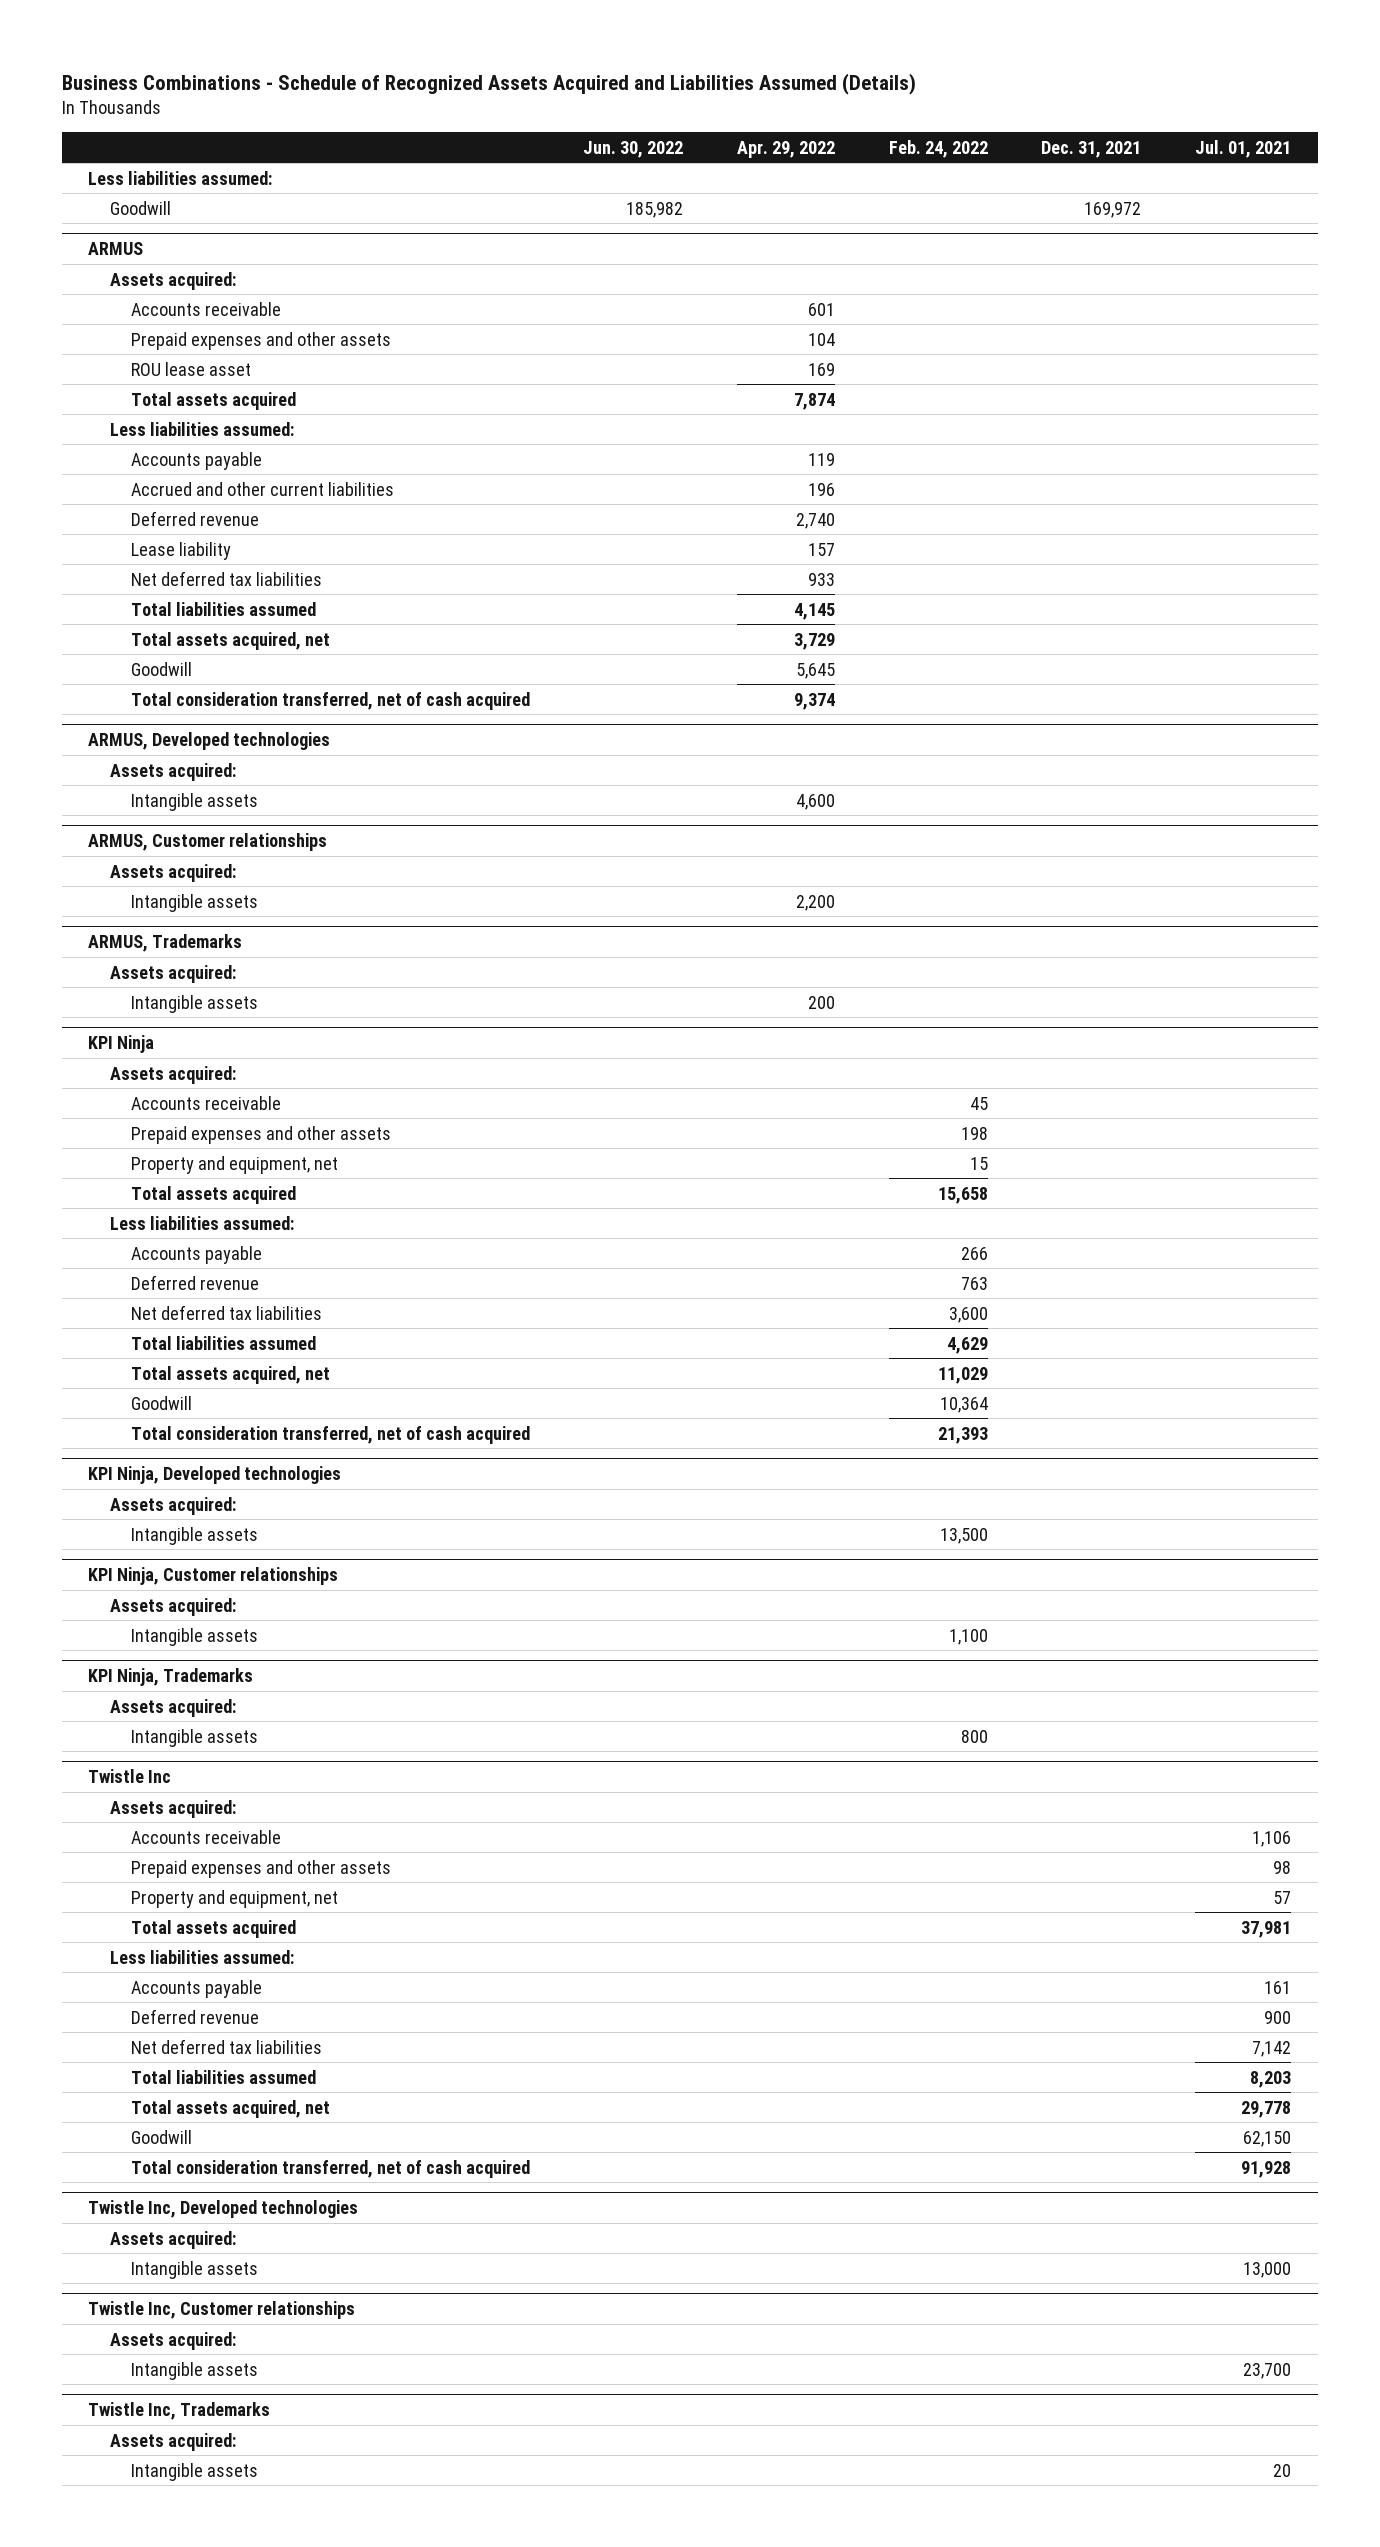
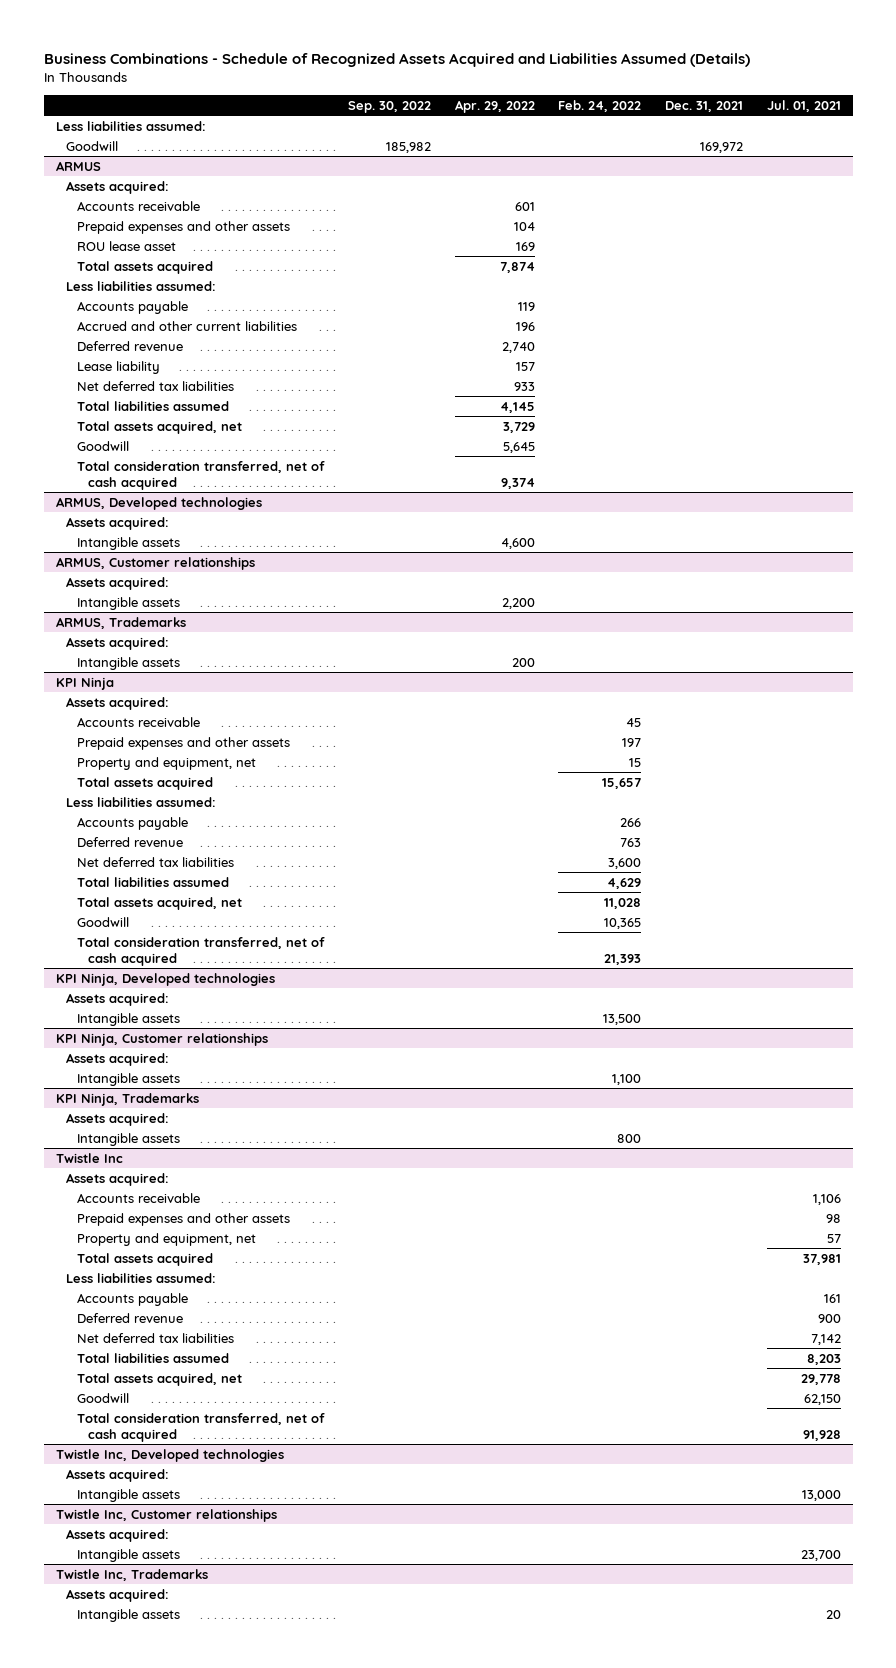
[583,140,684,158] Jun. 30, 2022 -> none
none -> [347,101,431,114] Sep. 30, 2022
[960,1126,988,1140] 198 -> [622,737,642,747] 197
[937,1186,988,1204] 15,658 -> [602,777,642,789] 15,657
[937,1366,988,1384] 11,029 -> [604,897,642,909] 11,028
[939,1396,988,1413] 10,364 -> [604,917,642,929] 10,365

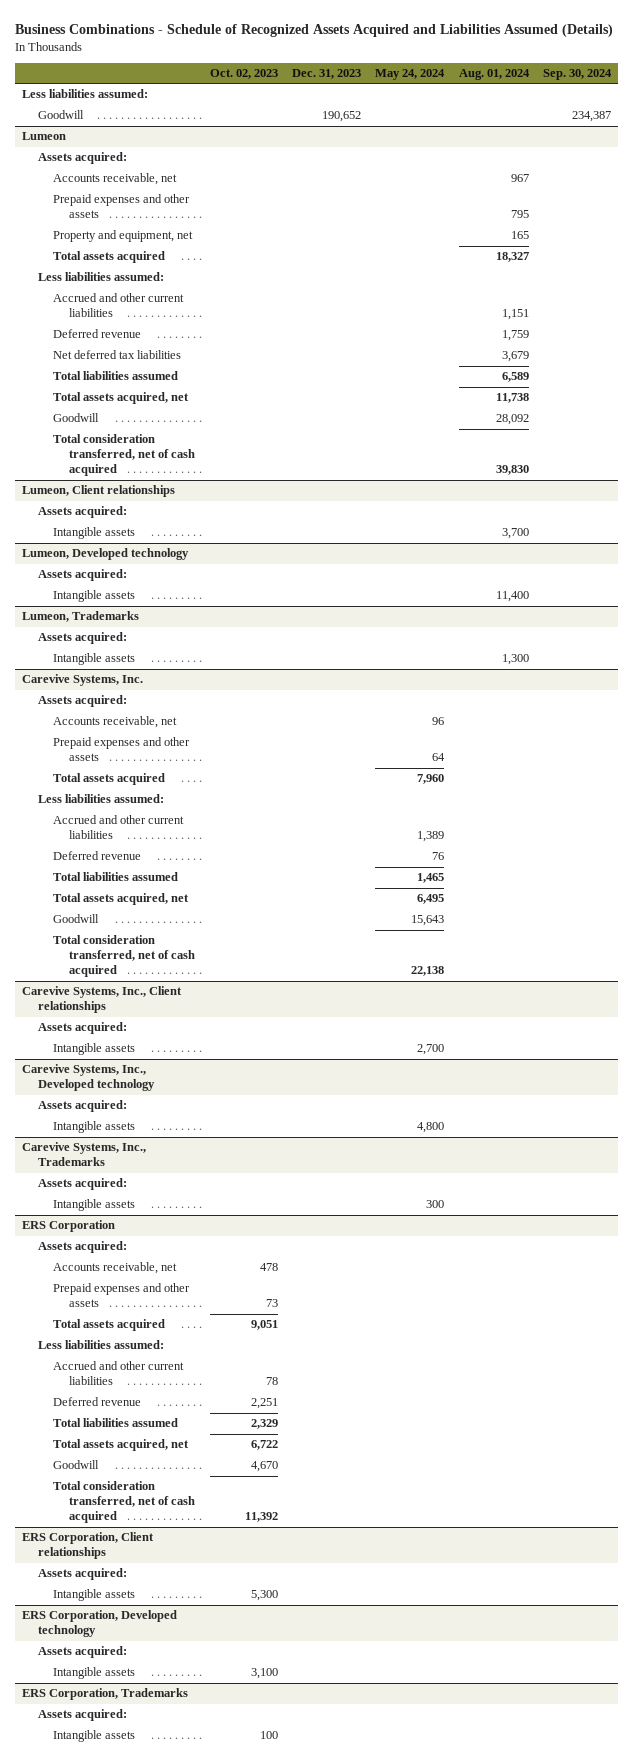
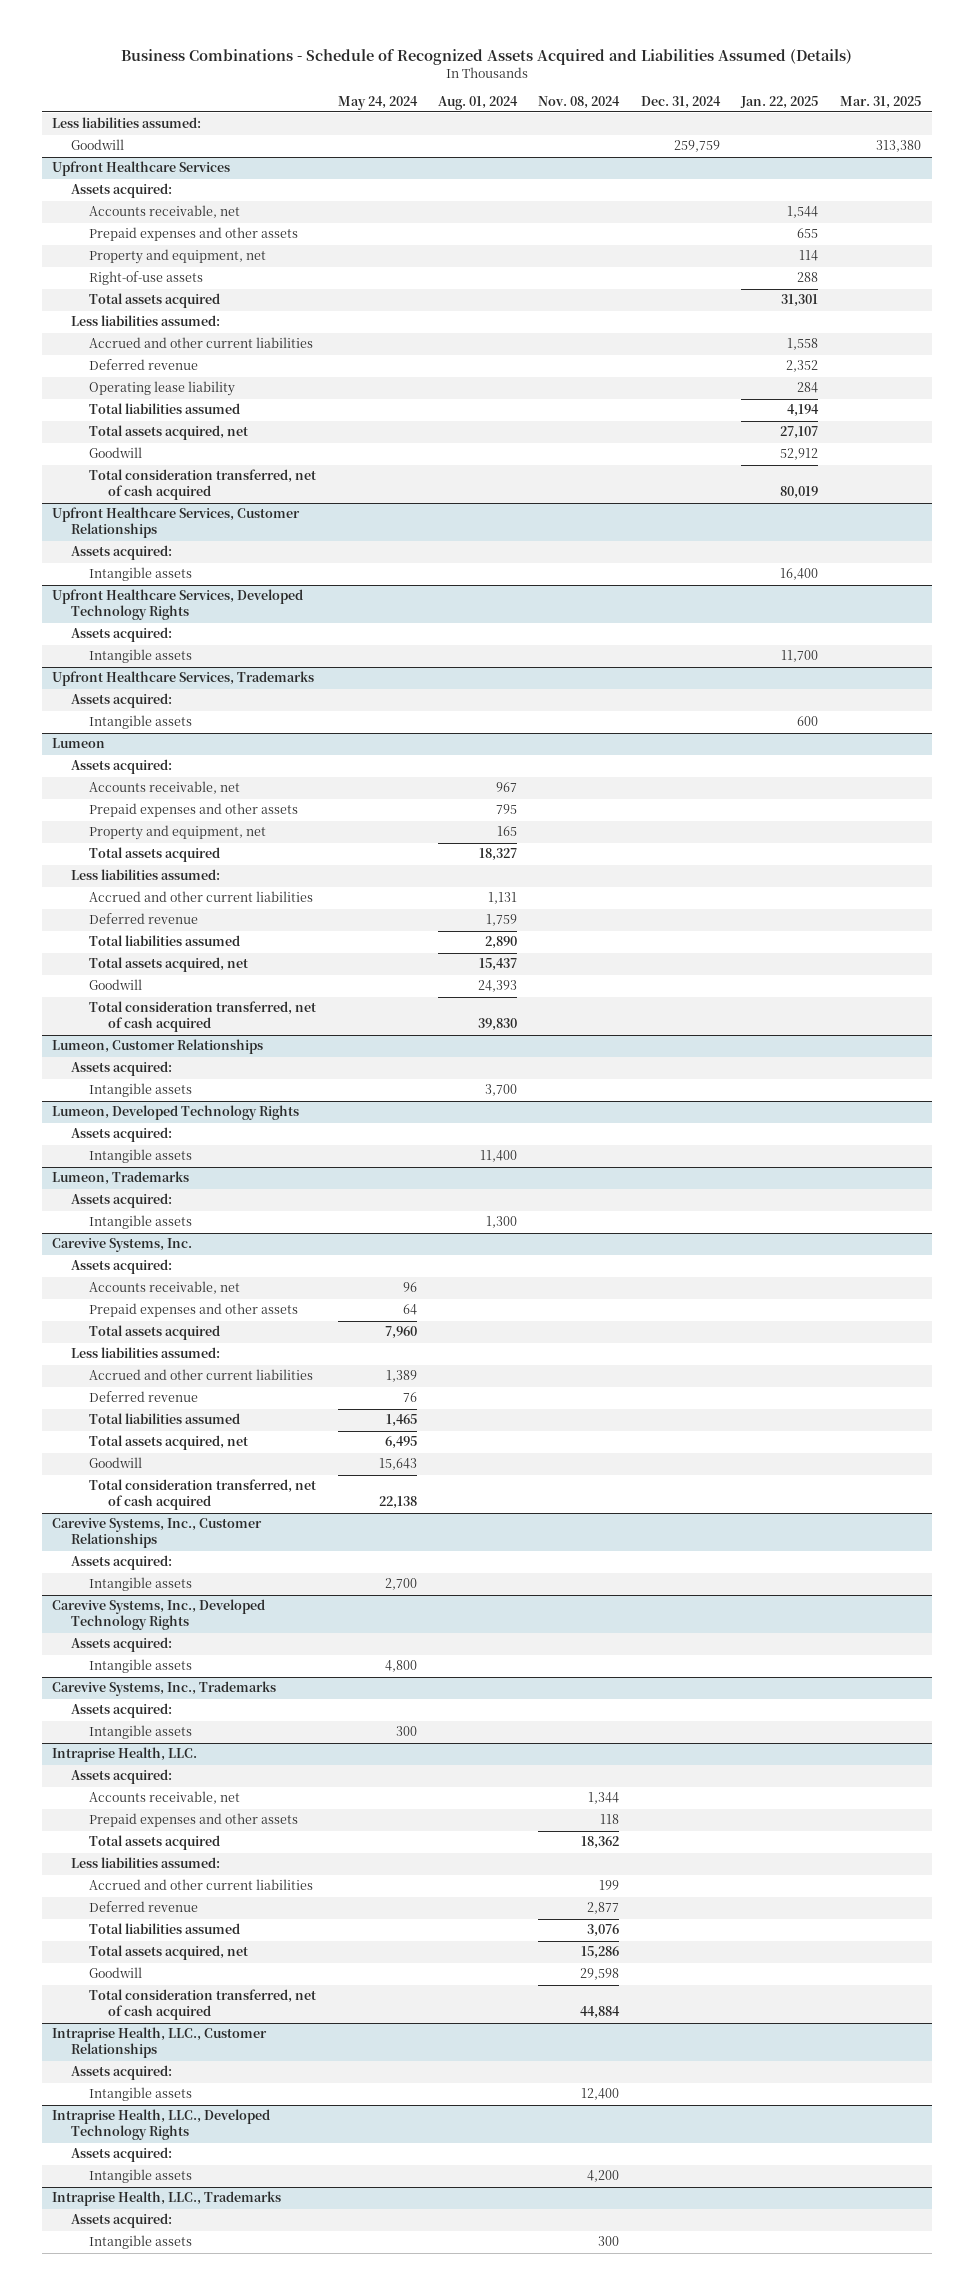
[209,69,278,80] Oct. 02, 2023 -> none
[291,69,361,80] Dec. 31, 2023 -> none
[543,69,613,81] Sep. 30, 2024 -> none
none -> [538,95,621,109] Nov. 08, 2024
none -> [640,95,721,109] Dec. 31, 2024
none -> [740,95,819,109] Jan. 22, 2025
none -> [839,95,921,109] Mar. 31, 2025
none -> [52,161,231,177] Upfront Healthcare Services
none -> [70,183,172,199] Assets acquired:
none -> [89,205,241,219] Accounts receivable, net
none -> [89,227,299,242] Prepaid expenses and other assets
none -> [89,249,267,265] Property and equipment, net
none -> [89,271,204,286] Right-of-use assets
none -> [89,293,221,309] Total assets acquired
none -> [70,315,220,327] Less liabilities assumed:
none -> [89,337,314,349] Accrued and other current liabilities
none -> [89,359,199,371] Deferred revenue
none -> [89,381,236,397] Operating lease liability
none -> [89,403,241,415] Total liabilities assumed
none -> [89,425,249,441] Total assets acquired, net
none -> [89,447,143,459] Goodwill
none -> [89,469,317,501] Total consideration transferred, net of cash acquired
none -> [52,507,301,539] Upfront Healthcare Services, Customer Relationships
none -> [70,545,172,561] Assets acquired:
none -> [89,567,193,582] Intangible assets
none -> [52,589,304,621] Upfront Healthcare Services, Developed Technology Rights
none -> [70,627,172,643] Assets acquired:
none -> [89,649,193,664] Intangible assets
none -> [52,671,315,687] Upfront Healthcare Services, Trademarks
none -> [70,693,172,709] Assets acquired:
none -> [89,715,193,730] Intangible assets
[501,309,529,321] 1,151 -> [488,892,518,905] 1,131
[53,350,182,360] Net deferred tax liabilities -> none
[501,372,529,383] 6,589 -> [485,936,518,950] 2,890
[495,393,529,404] 11,738 -> [479,958,518,972] 15,437
[495,414,529,426] 28,092 -> [478,980,518,993] 24,393
[21,485,175,498] Lumeon, Client relationships -> [52,1039,264,1055] Lumeon, Customer Relationships
[21,548,189,561] Lumeon, Developed technology -> [52,1105,300,1121] Lumeon, Developed Technology Rights
[21,986,182,1014] Carevive Systems, Inc., Client relationships -> [52,1518,263,1549] Carevive Systems, Inc., Customer Relationships
[21,1064,155,1092] Carevive Systems, Inc., Developed technology -> [52,1599,266,1631] Carevive Systems, Inc., Developed Technology Rights
[21,1220,115,1233] ERS Corporation -> none
[37,1241,127,1254] Assets acquired: -> none
[53,1262,178,1275] Accounts receivable, net -> none
[53,1283,191,1308] Prepaid expenses and other assets -> none
[53,1319,166,1332] Total assets acquired -> none
[37,1340,164,1350] Less liabilities assumed: -> none
[53,1361,185,1386] Accrued and other current liabilities -> none
[53,1397,142,1407] Deferred revenue -> none
[53,1418,179,1428] Total liabilities assumed -> none
[53,1439,190,1452] Total assets acquired, net -> none
[53,1460,100,1470] Goodwill -> none
[53,1481,196,1524] Total consideration transferred, net of cash acquired -> none
[21,1532,154,1560] ERS Corporation, Client relationships -> none
[37,1568,127,1581] Assets acquired: -> none
[53,1589,136,1602] Intangible assets -> none
[21,1610,177,1638] ERS Corporation, Developed technology -> none
[37,1646,127,1659] Assets acquired: -> none
[53,1667,136,1680] Intangible assets -> none
[21,1688,188,1701] ERS Corporation, Trademarks -> none
[37,1709,127,1722] Assets acquired: -> none
[53,1730,136,1743] Intangible assets -> none
none -> [52,1747,198,1763] Intraprise Health, LLC.
none -> [70,1769,172,1785] Assets acquired:
none -> [89,1791,241,1805] Accounts receivable, net
none -> [89,1813,299,1828] Prepaid expenses and other assets
none -> [89,1835,221,1851] Total assets acquired
none -> [70,1857,220,1869] Less liabilities assumed:
none -> [89,1879,314,1891] Accrued and other current liabilities
none -> [89,1901,199,1913] Deferred revenue
none -> [89,1923,241,1935] Total liabilities assumed
none -> [89,1945,249,1961] Total assets acquired, net
none -> [89,1967,143,1979] Goodwill
none -> [89,1989,317,2021] Total consideration transferred, net of cash acquired
none -> [52,2027,268,2059] Intraprise Health, LLC., Customer Relationships
none -> [70,2065,172,2081] Assets acquired:
none -> [89,2087,193,2102] Intangible assets
none -> [52,2109,271,2141] Intraprise Health, LLC., Developed Technology Rights
none -> [70,2147,172,2163] Assets acquired:
none -> [89,2169,193,2184] Intangible assets
none -> [52,2191,282,2207] Intraprise Health, LLC., Trademarks
none -> [70,2213,172,2229] Assets acquired:
none -> [89,2235,193,2250] Intangible assets

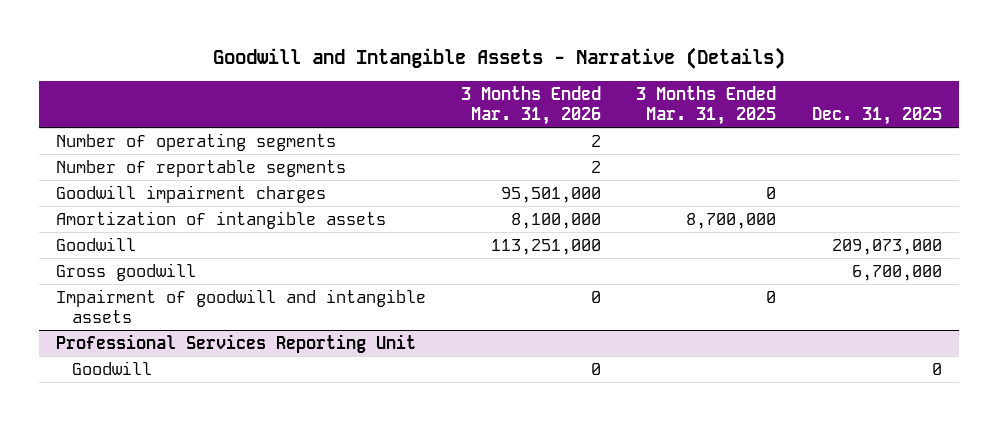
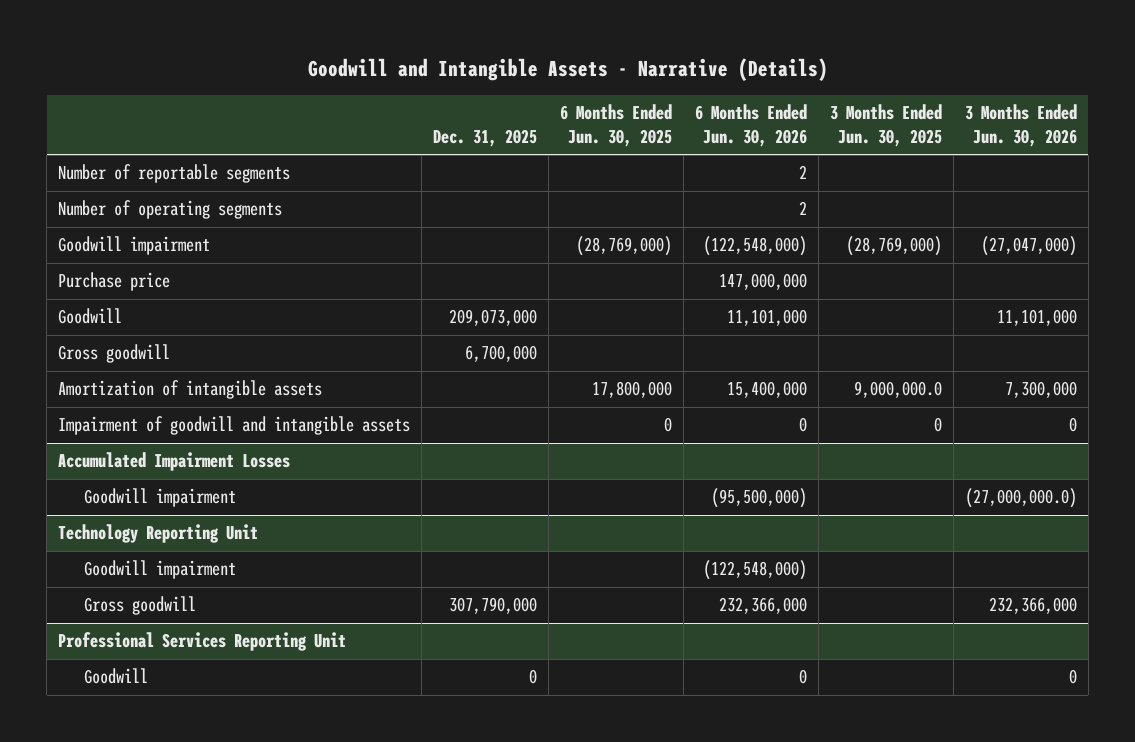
[461,85,602,125] 3 Months Ended Mar. 31, 2026 -> none
[636,85,777,125] 3 Months Ended Mar. 31, 2025 -> none
none -> [560,103,673,147] 6 Months Ended Jun. 30, 2025
none -> [694,103,807,147] 6 Months Ended Jun. 30, 2026
none -> [829,103,942,147] 3 Months Ended Jun. 30, 2025
none -> [964,103,1077,147] 3 Months Ended Jun. 30, 2026
[56,132,337,151] Number of operating segments -> [58,200,283,220] Number of operating segments
[56,184,327,203] Goodwill impairment charges -> [58,236,211,256] Goodwill impairment
none -> [58,272,171,292] Purchase price
[56,210,387,229] Amortization of intangible assets -> [58,380,323,400] Amortization of intangible assets
none -> [58,452,291,472] Accumulated Impairment Losses
none -> [84,488,237,508] Goodwill impairment
none -> [58,524,259,544] Technology Reporting Unit
none -> [84,560,237,580] Goodwill impairment
none -> [84,596,197,616] Gross goodwill

